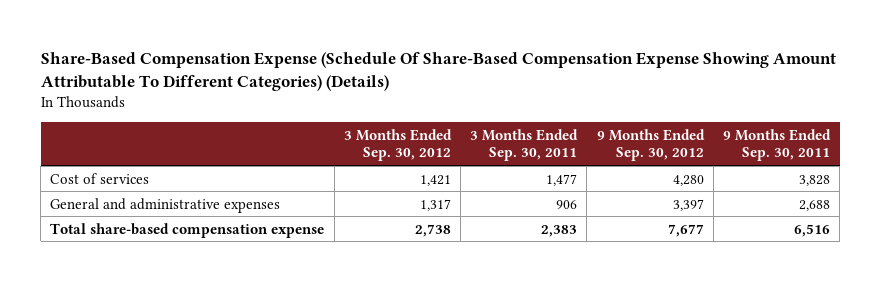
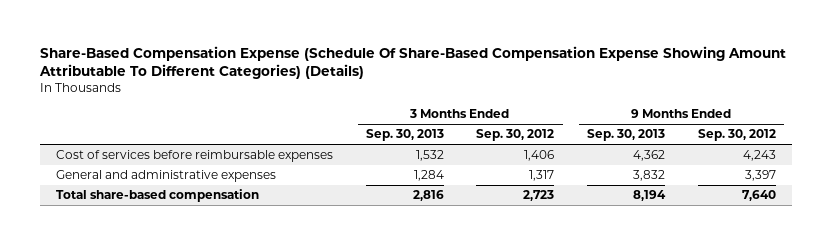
[470,128,579,162] 3 Months Ended Sep. 30, 2011 -> none
[722,128,831,162] 9 Months Ended Sep. 30, 2011 -> none
none -> [365,129,444,142] Sep. 30, 2013
none -> [587,129,666,142] Sep. 30, 2013
[50,172,150,184] Cost of services -> [56,150,334,163] Cost of services before reimbursable expenses
[419,174,451,186] 1,421 -> [524,150,555,162] 1,406
[672,174,704,186] 4,280 -> [742,150,776,162] 4,243
[50,222,325,238] Total share-based compensation expense -> [56,189,260,203] Total share-based compensation
[414,223,451,237] 2,738 -> [523,190,555,202] 2,723
[667,223,704,237] 7,677 -> [741,190,776,202] 7,640

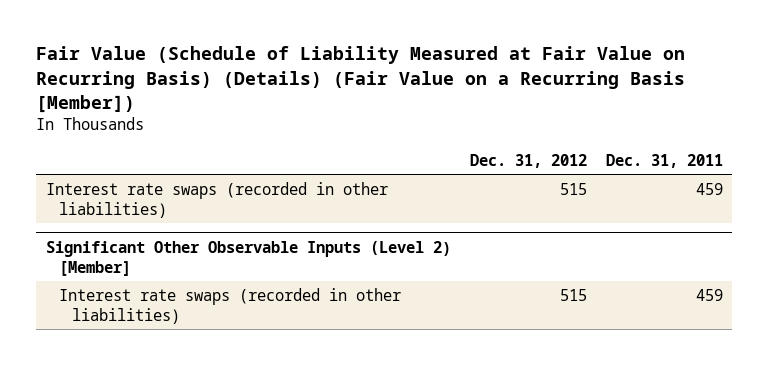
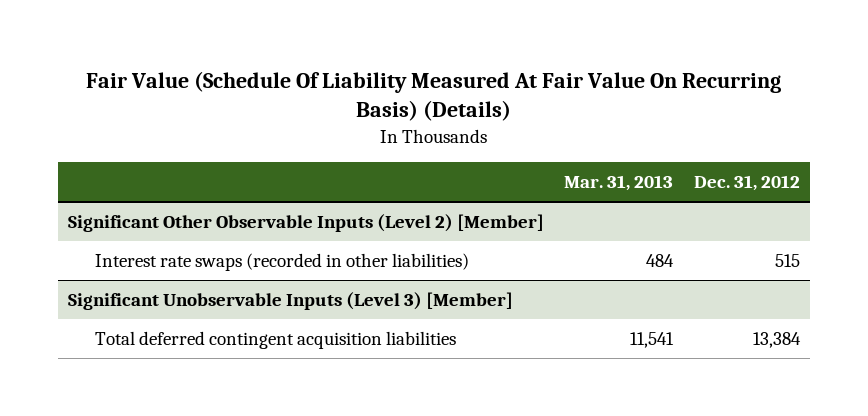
[36,46,686,113] Fair Value (Schedule of Liability Measured at Fair Value on Recurring Basis) (Details) (Fair Value on a Recurring Basis [Member]) -> [85,70,781,122] Fair Value (Schedule Of Liability Measured At Fair Value On Recurring Basis) (Details)
[605,153,723,168] Dec. 31, 2011 -> none
none -> [564,175,674,192] Mar. 31, 2013
[45,181,388,218] Interest rate swaps (recorded in other liabilities) -> none
none -> [68,292,514,311] Significant Unobservable Inputs (Level 3) [Member]
none -> [94,331,456,350] Total deferred contingent acquisition liabilities

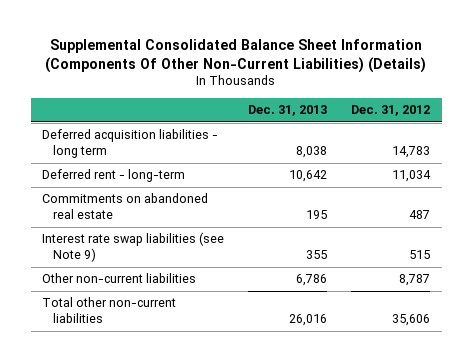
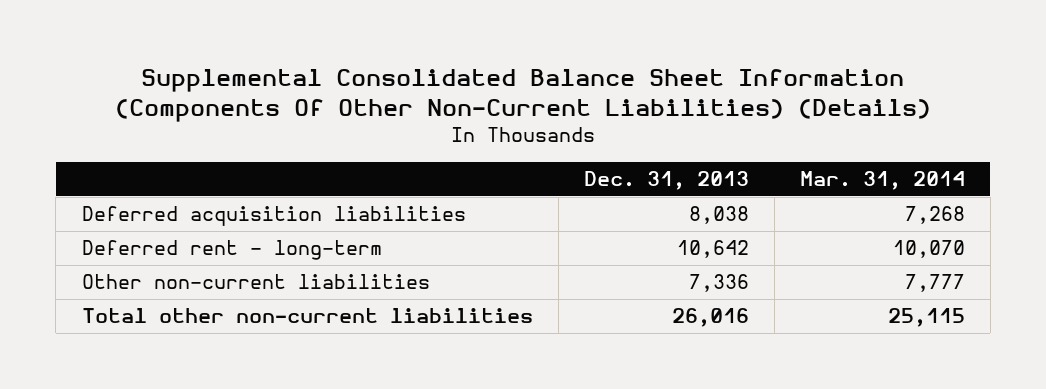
[351,105,431,117] Dec. 31, 2012 -> none
none -> [799,171,965,191] Mar. 31, 2014
[42,129,219,159] Deferred acquisition liabilities - long term -> [81,206,466,227] Deferred acquisition liabilities
[42,193,209,220] Commitments on abandoned real estate -> none
[42,232,225,263] Interest rate swap liabilities (see Note 9) -> none
[296,274,328,287] 6,786 -> [688,274,749,293] 7,336

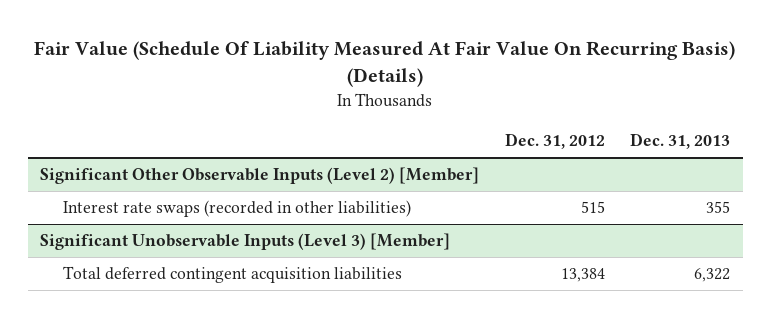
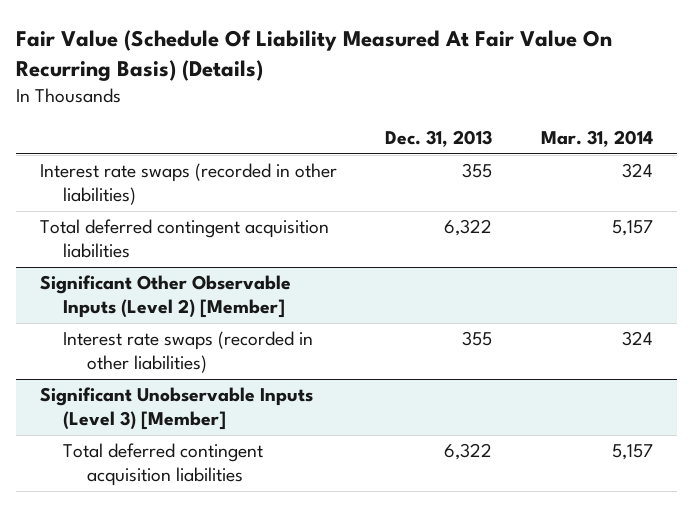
[504,133,605,150] Dec. 31, 2012 -> none
none -> [540,130,653,148] Mar. 31, 2014
none -> [39,163,337,206] Interest rate swaps (recorded in other liabilities)
none -> [39,219,329,259] Total deferred contingent acquisition liabilities

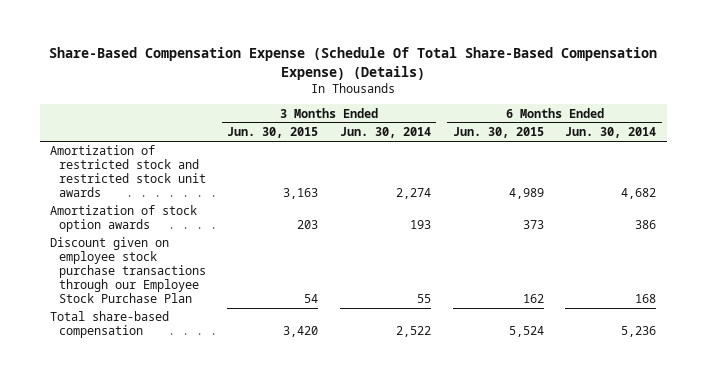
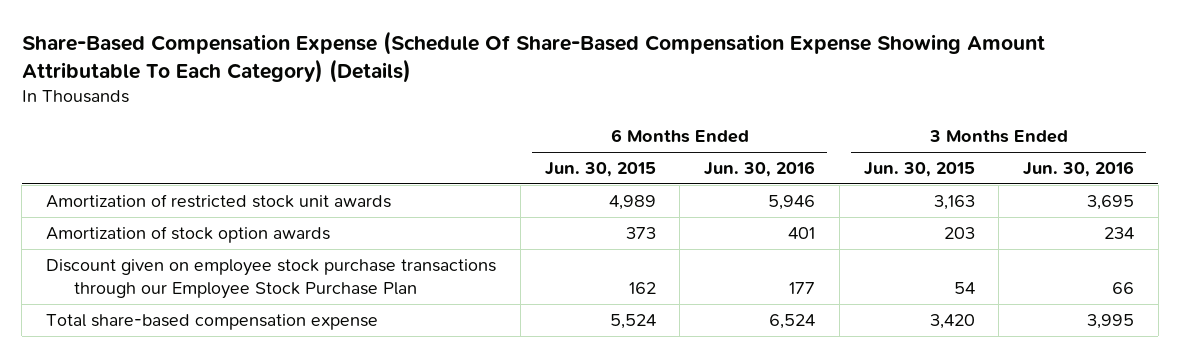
[49,47,658,80] Share-Based Compensation Expense (Schedule Of Total Share-Based Compensation Expense) (Details) -> [21,30,1045,83] Share-Based Compensation Expense (Schedule Of Share-Based Compensation Expense Showing Amount Attributable To Each Category) (Details)
[340,127,432,139] Jun. 30, 2014 -> none
[565,127,657,139] Jun. 30, 2014 -> none
none -> [704,161,816,178] Jun. 30, 2016
none -> [1023,161,1135,178] Jun. 30, 2016
[50,145,206,197] Amortization of restricted stock and restricted stock unit awards -> [46,193,392,208] Amortization of restricted stock unit awards
[50,311,170,339] Total share-based compensation -> [46,313,379,330] Total share-based compensation expense

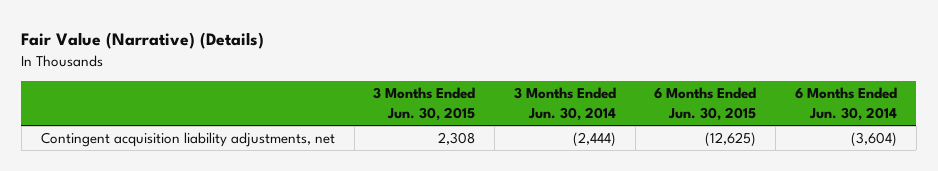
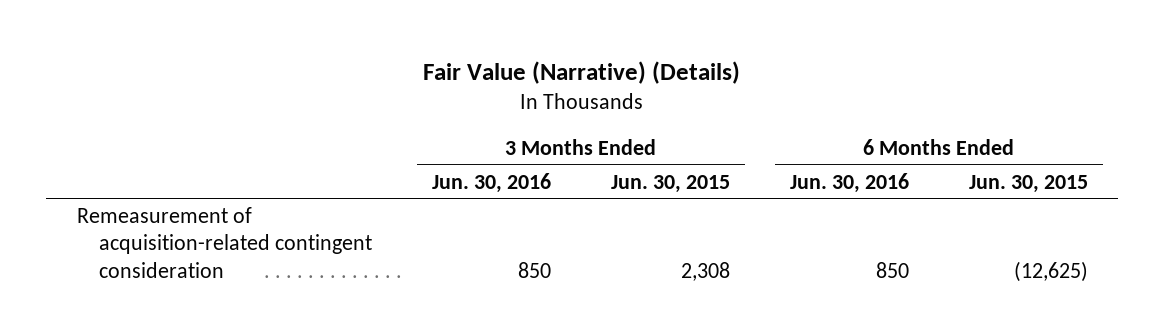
[513,87,616,121] 3 Months Ended Jun. 30, 2014 -> none
[794,87,897,121] 6 Months Ended Jun. 30, 2014 -> none
none -> [432,172,552,193] Jun. 30, 2016
none -> [790,172,910,193] Jun. 30, 2016
[40,132,335,148] Contingent acquisition liability adjustments, net -> [76,206,373,278] Remeasurement of acquisition-related contingent consideration

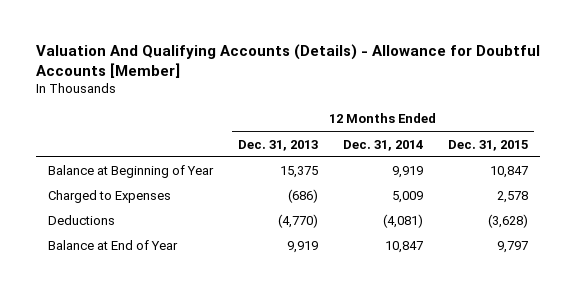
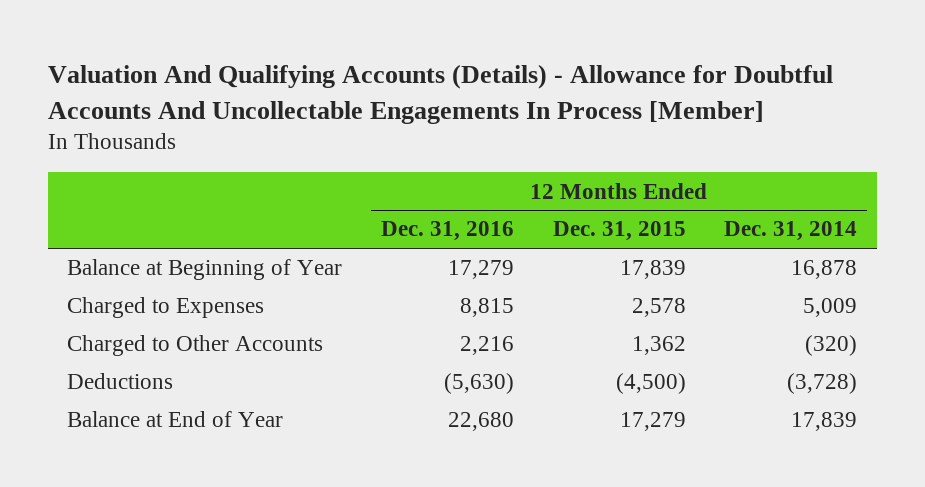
[35,43,540,78] Valuation And Qualifying Accounts (Details) - Allowance for Doubtful Accounts [Member] -> [47,64,833,124] Valuation And Qualifying Accounts (Details) - Allowance for Doubtful Accounts And Uncollectable Engagements In Process [Member]
[238,139,319,151] Dec. 31, 2013 -> none
none -> [380,221,514,242] Dec. 31, 2016
[391,166,423,179] 9,919 -> [791,260,858,280] 16,878
[489,166,528,179] 10,847 -> [619,260,686,280] 17,839
none -> [67,335,324,357] Charged to Other Accounts
[382,214,423,229] (4,081) -> [787,373,858,395] (3,728)
[487,214,528,229] (3,628) -> [615,373,686,395] (4,500)
[384,241,423,254] 10,847 -> [791,412,858,432] 17,839
[496,241,528,254] 9,797 -> [619,412,686,432] 17,279

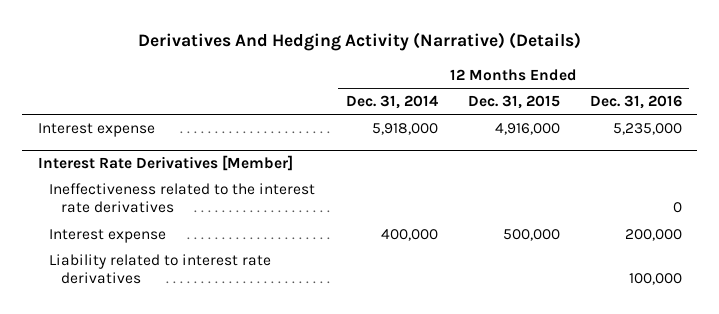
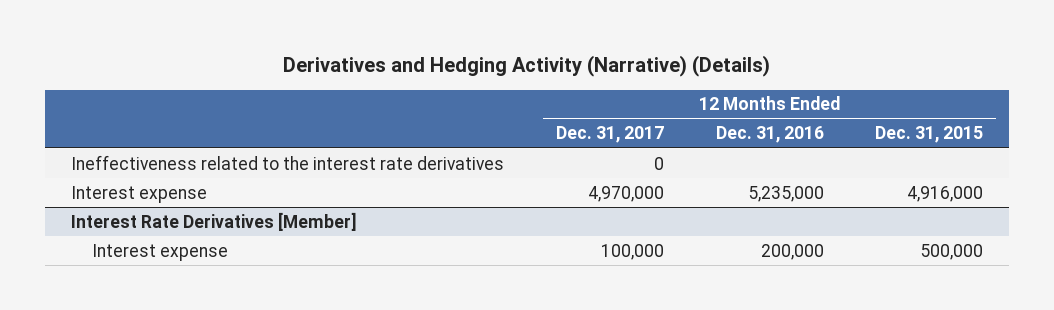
[137,32,581,52] Derivatives And Hedging Activity (Narrative) (Details) -> [283,55,771,78] Derivatives and Hedging Activity (Narrative) (Details)
[345,94,438,109] Dec. 31, 2014 -> none
none -> [555,126,664,144] Dec. 31, 2017
none -> [71,154,505,170] Ineffectiveness related to the interest rate derivatives
[49,182,316,214] Ineffectiveness related to the interest rate derivatives -> none
[49,253,272,285] Liability related to interest rate derivatives -> none

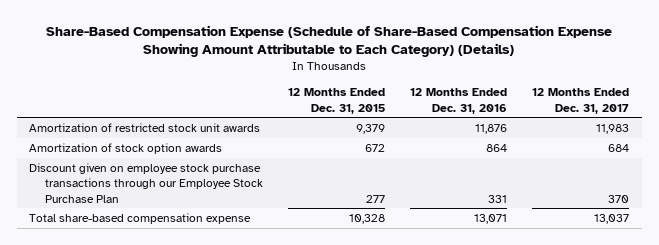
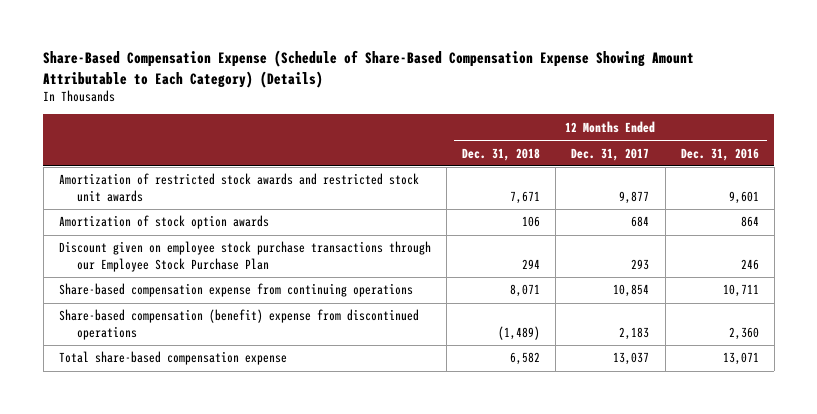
[288,88,386,114] 12 Months Ended Dec. 31, 2015 -> none
none -> [462,147,541,161] Dec. 31, 2018
[29,122,261,132] Amortization of restricted stock unit awards -> [58,173,419,203] Amortization of restricted stock awards and restricted stock unit awards
[475,123,508,134] 11,876 -> [728,191,759,205] 9,601
[596,123,630,134] 11,983 -> [619,191,650,205] 9,877
[488,194,508,203] 331 -> [740,259,759,271] 246
[608,194,630,203] 370 -> [631,259,650,271] 293
none -> [58,283,413,298] Share-based compensation expense from continuing operations
none -> [58,309,419,341] Share-based compensation (benefit) expense from discontinued operations

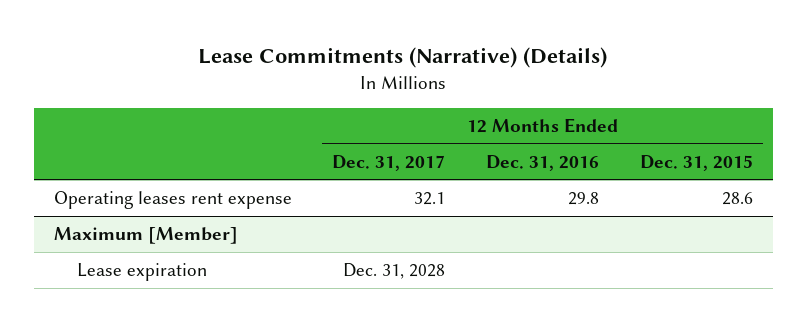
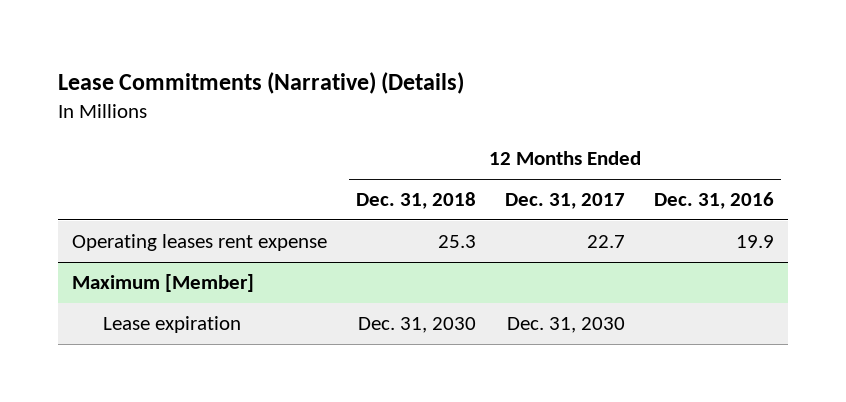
[639,154,753,171] Dec. 31, 2015 -> none
none -> [356,192,477,210] Dec. 31, 2018
[414,192,446,206] 32.1 -> [586,235,625,249] 22.7
[568,192,600,206] 29.8 -> [735,235,774,249] 19.9
[343,263,446,280] Dec. 31, 2028 -> [506,317,625,334] Dec. 31, 2030

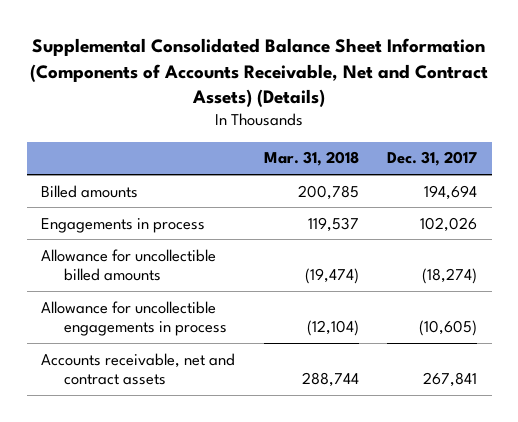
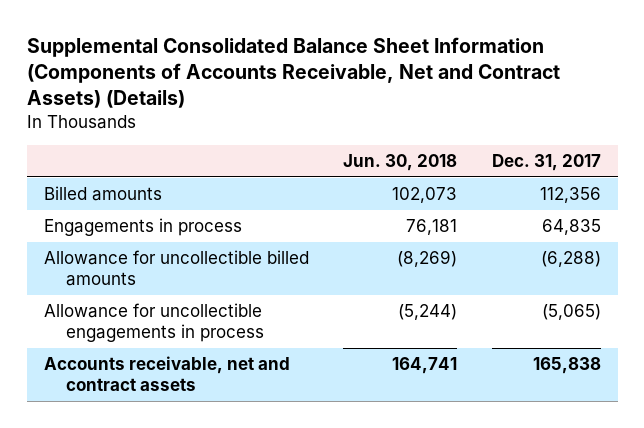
[263,151,359,167] Mar. 31, 2018 -> none
none -> [343,154,458,172] Jun. 30, 2018
[424,184,478,200] 194,694 -> [539,187,601,204] 112,356
[420,216,478,232] 102,026 -> [541,219,601,236] 64,835
[422,267,478,284] (18,274) -> [540,251,601,268] (6,288)
[419,319,478,336] (10,605) -> [541,304,601,321] (5,065)
[423,371,478,387] 267,841 -> [532,357,601,375] 165,838

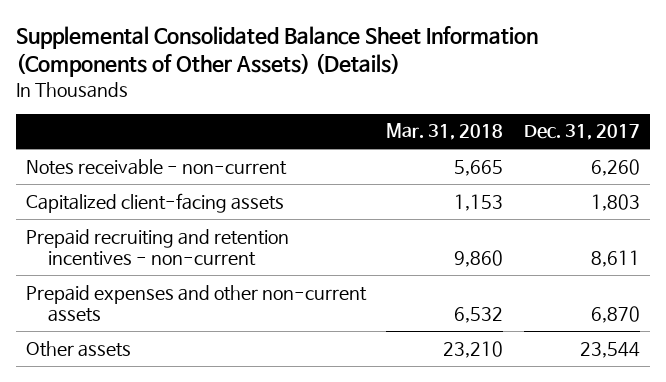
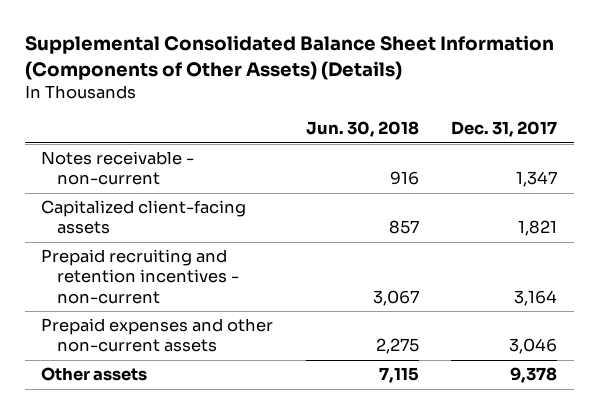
[386,123,504,141] Mar. 31, 2018 -> none
none -> [305,121,419,138] Jun. 30, 2018
[590,158,640,176] 6,260 -> [516,171,558,188] 1,347
[590,193,640,211] 1,803 -> [518,220,558,237] 1,821
[590,249,640,267] 8,611 -> [514,289,558,306] 3,164
[590,305,640,323] 6,870 -> [509,338,558,355] 3,046
[579,341,640,358] 23,544 -> [510,367,558,384] 9,378

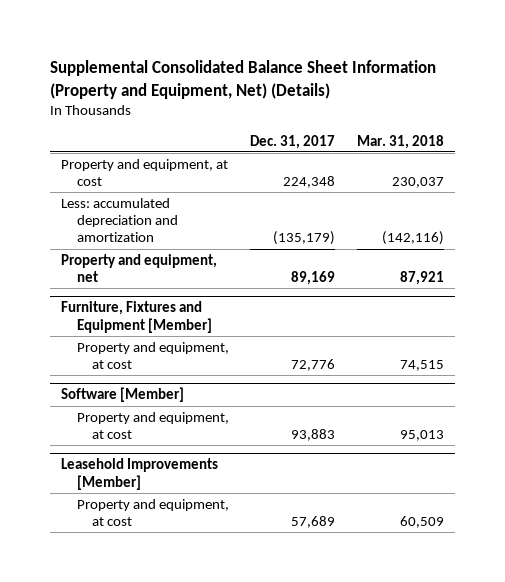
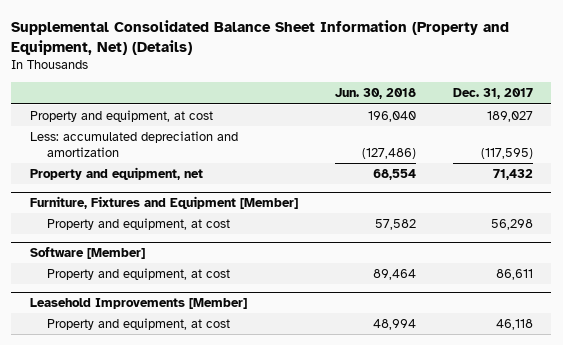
[356,134,444,149] Mar. 31, 2018 -> none
none -> [334,88,416,100] Jun. 30, 2018
[283,176,336,189] 224,348 -> [486,111,533,123] 189,027
[273,231,336,246] (135,179) -> [480,148,533,160] (117,595)
[291,271,336,286] 89,169 -> [492,169,533,181] 71,432
[291,359,336,372] 72,776 -> [490,219,533,231] 56,298
[291,429,336,442] 93,883 -> [495,269,533,281] 86,611
[291,516,336,529] 57,689 -> [495,319,533,331] 46,118

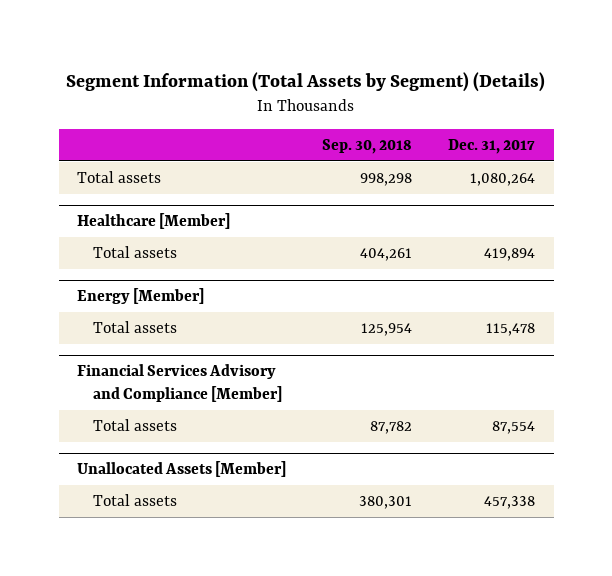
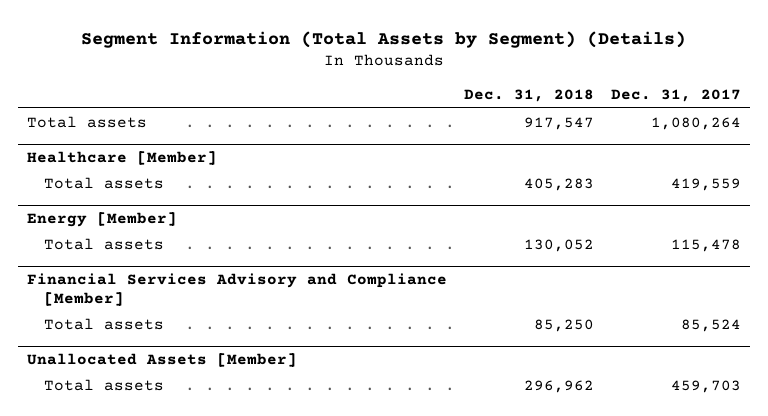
[322,138,413,154] Sep. 30, 2018 -> none
none -> [464,89,595,103] Dec. 31, 2018
[484,248,536,262] 419,894 -> [671,177,742,191] 419,559
[492,421,536,435] 87,554 -> [681,318,742,332] 85,524
[484,496,536,510] 457,338 -> [671,379,742,393] 459,703

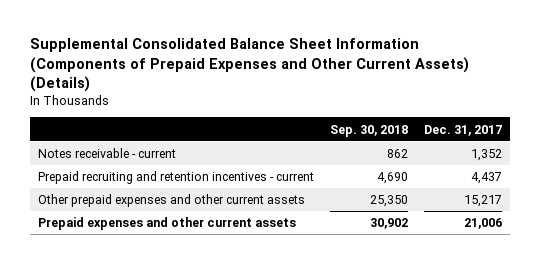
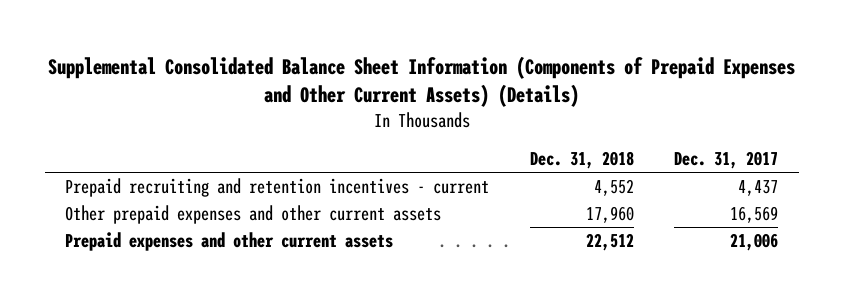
[329,124,408,137] Sep. 30, 2018 -> none
none -> [529,151,634,170] Dec. 31, 2018
[37,148,176,159] Notes receivable - current -> none
[463,195,502,208] 15,217 -> [730,205,779,223] 16,569

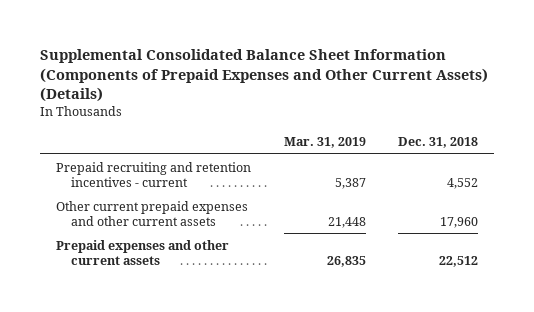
[674,151,779,170] Dec. 31, 2017 -> none
none -> [283,136,366,148] Mar. 31, 2019
[65,204,442,224] Other prepaid expenses and other current assets -> [56,200,249,226] Other current prepaid expenses and other current assets

